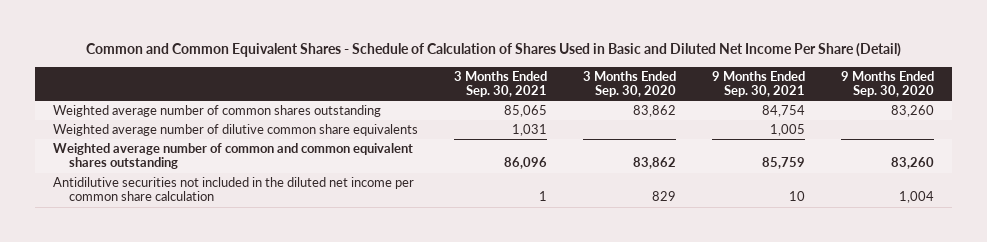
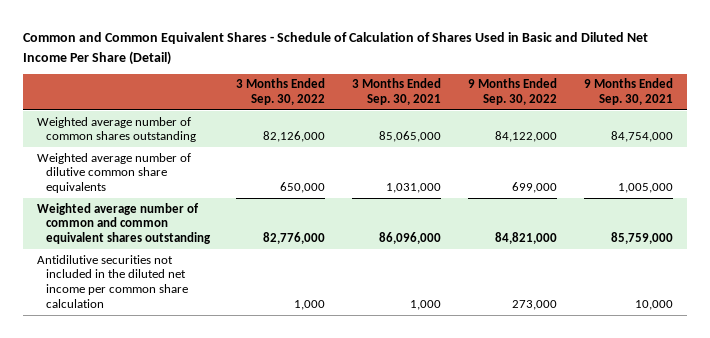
[583,70,677,98] 3 Months Ended Sep. 30, 2020 -> none
[841,70,935,98] 9 Months Ended Sep. 30, 2020 -> none
none -> [236,78,326,106] 3 Months Ended Sep. 30, 2022
none -> [468,78,558,106] 9 Months Ended Sep. 30, 2022
[504,104,548,117] 85,065 -> [379,131,442,143] 85,065,000
[762,104,806,117] 84,754 -> [611,131,674,143] 84,754,000
[512,123,548,136] 1,031 -> [386,183,442,194] 1,031,000
[770,123,806,136] 1,005 -> [618,183,674,194] 1,005,000
[504,157,548,170] 86,096 -> [379,232,442,245] 86,096,000
[762,157,806,170] 85,759 -> [611,232,674,245] 85,759,000
[539,191,548,202] 1 -> [410,300,442,311] 1,000
[789,191,806,202] 10 -> [635,300,674,311] 10,000

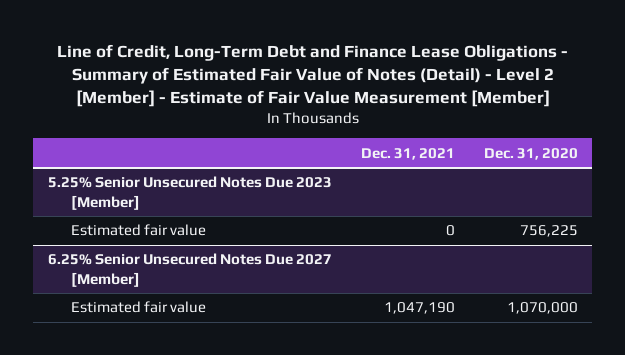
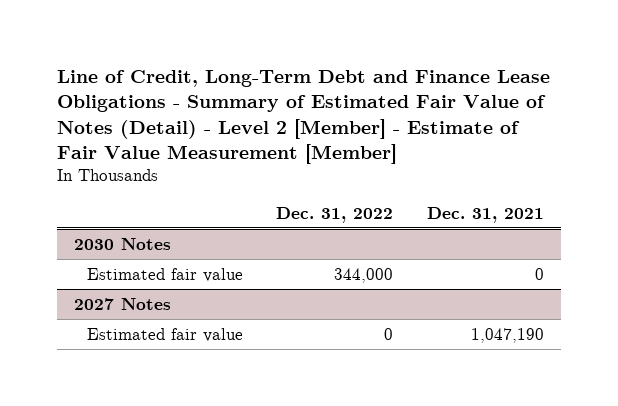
[483,147,578,160] Dec. 31, 2020 -> none
none -> [276,206,394,223] Dec. 31, 2022
[47,176,332,210] 5.25% Senior Unsecured Notes Due 2023 [Member] -> none
none -> [74,237,172,250] 2030 Notes
[47,253,332,287] 6.25% Senior Unsecured Notes Due 2027 [Member] -> [74,297,172,310] 2027 Notes

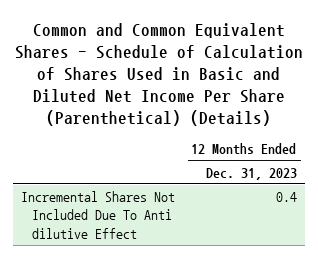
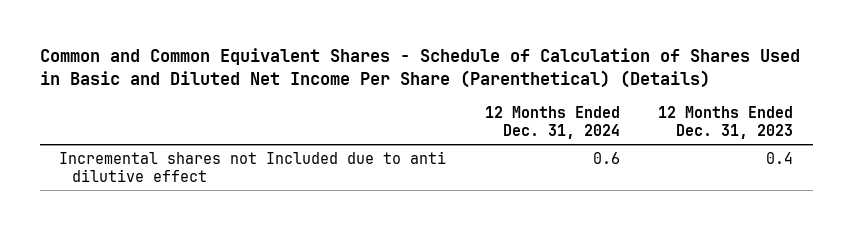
none -> [484,106,620,139] 12 Months Ended Dec. 31, 2024
[21,191,176,239] Incremental Shares Not Included Due To Anti dilutive Effect -> [59,150,447,182] Incremental shares not Included due to anti dilutive effect

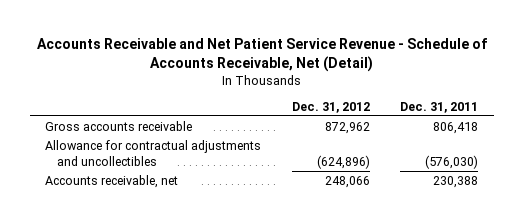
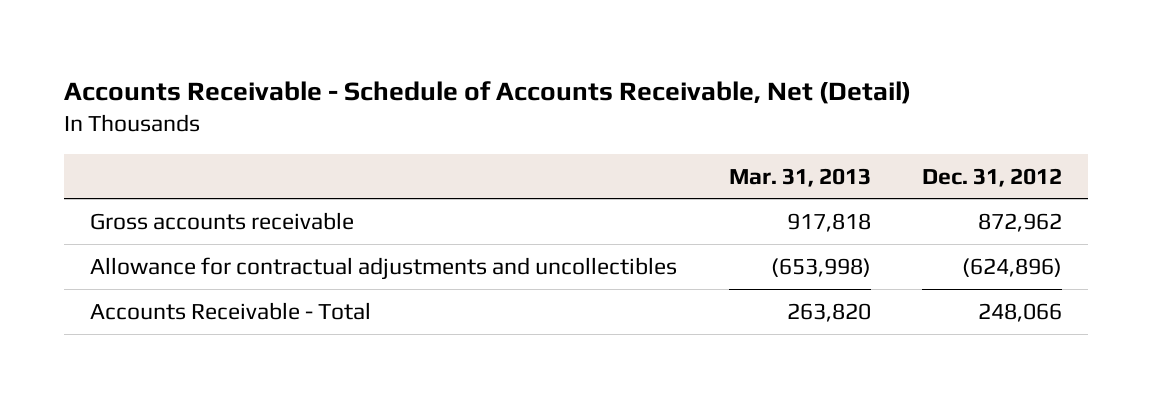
[36,38,487,73] Accounts Receivable and Net Patient Service Revenue - Schedule of Accounts Receivable, Net (Detail) -> [64,80,912,104] Accounts Receivable - Schedule of Accounts Receivable, Net (Detail)
[400,101,479,113] Dec. 31, 2011 -> none
none -> [728,167,871,187] Mar. 31, 2013
[45,174,179,188] Accounts receivable, net -> [90,301,372,320] Accounts Receivable - Total

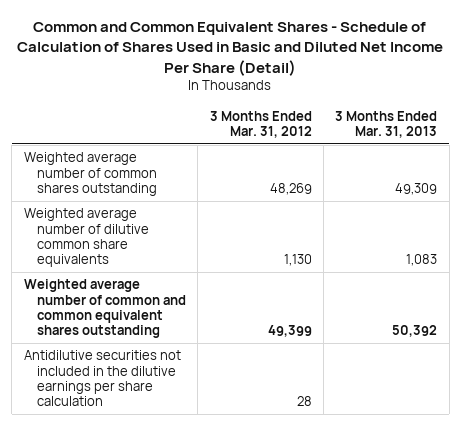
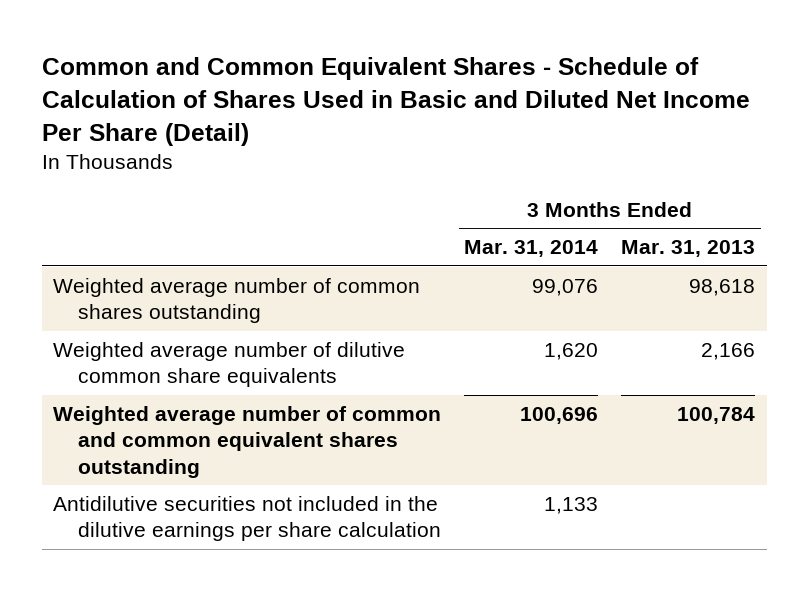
[209,110,312,138] 3 Months Ended Mar. 31, 2012 -> none
none -> [464,240,599,258] Mar. 31, 2014
[395,182,438,195] 49,309 -> [689,279,756,297] 98,618
[406,254,438,267] 1,083 -> [701,343,756,361] 2,166
[392,325,438,338] 50,392 -> [677,407,756,425] 100,784

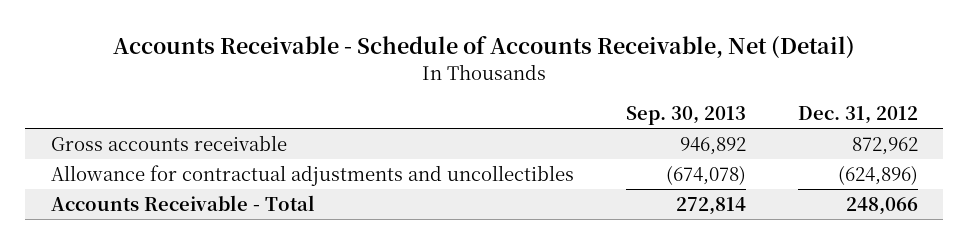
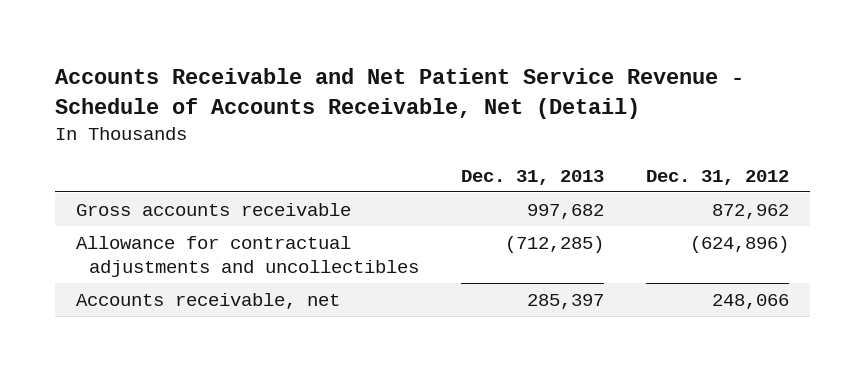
[113,36,856,60] Accounts Receivable - Schedule of Accounts Receivable, Net (Detail) -> [54,68,744,119] Accounts Receivable and Net Patient Service Revenue - Schedule of Accounts Receivable, Net (Detail)
[625,106,746,126] Sep. 30, 2013 -> none
none -> [461,169,605,185] Dec. 31, 2013
[51,194,316,211] Accounts Receivable - Total -> [75,292,340,309] Accounts receivable, net

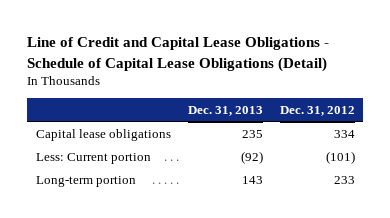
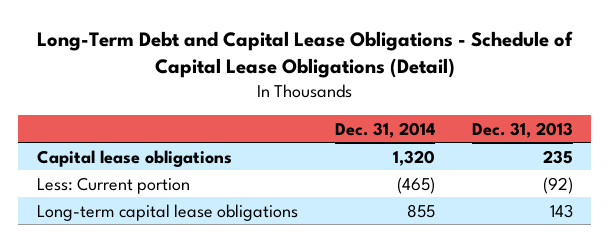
[27,37,330,72] Line of Credit and Capital Lease Obligations - Schedule of Capital Lease Obligations (Detail) -> [36,30,573,79] Long-Term Debt and Capital Lease Obligations - Schedule of Capital Lease Obligations (Detail)
[279,106,355,117] Dec. 31, 2012 -> none
none -> [334,121,435,138] Dec. 31, 2014
[35,175,136,187] Long-term portion -> [36,203,298,221] Long-term capital lease obligations

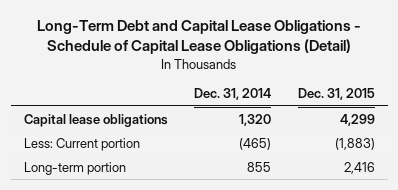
[471,121,573,138] Dec. 31, 2013 -> none
none -> [297,88,375,101] Dec. 31, 2015
[36,203,298,221] Long-term capital lease obligations -> [23,161,126,175] Long-term portion

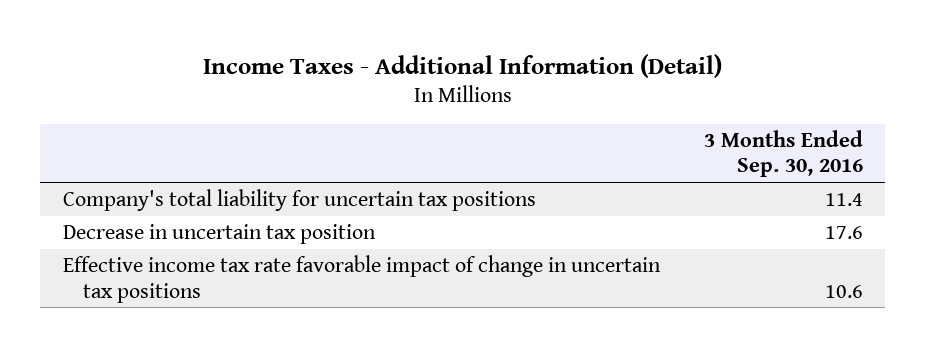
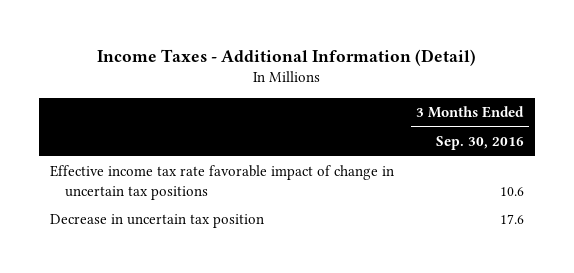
[62,189,536,212] Company's total liability for uncertain tax positions -> none
[62,224,376,245] Decrease in uncertain tax position -> [50,214,265,229] Decrease in uncertain tax position

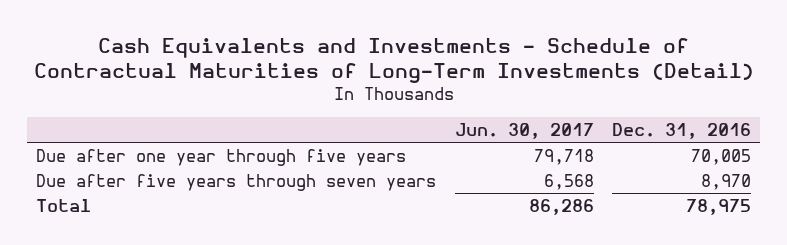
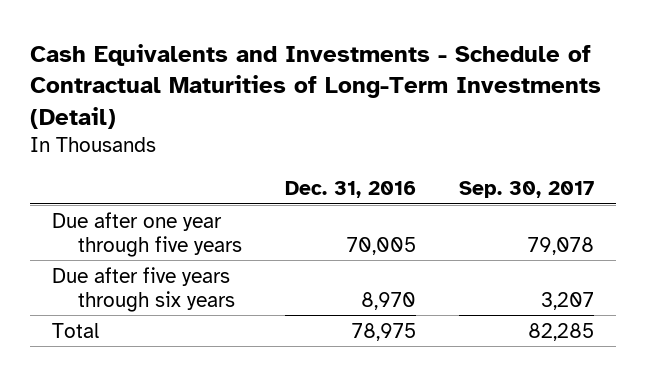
[454,122,594,139] Jun. 30, 2017 -> none
none -> [459,180,595,198] Sep. 30, 2017
[36,173,437,191] Due after five years through seven years -> [51,266,236,312] Due after five years through six years

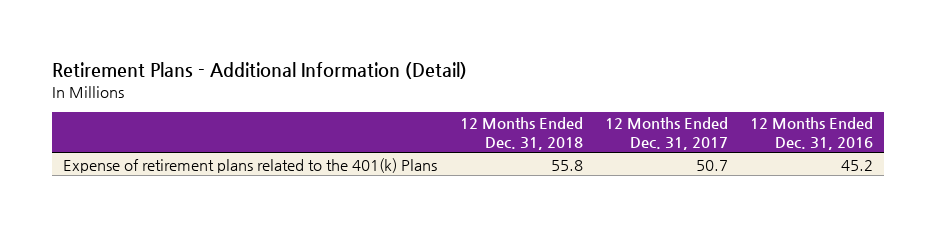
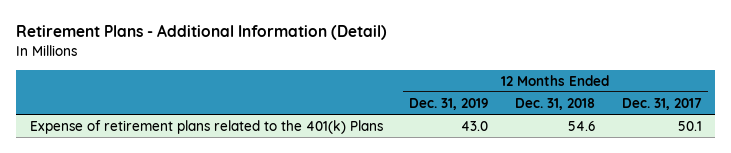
[749,117,873,150] 12 Months Ended Dec. 31, 2016 -> none
none -> [409,97,489,110] Dec. 31, 2019
[550,159,583,171] 55.8 -> [567,120,595,131] 54.6
[695,159,728,171] 50.7 -> [677,120,702,131] 50.1

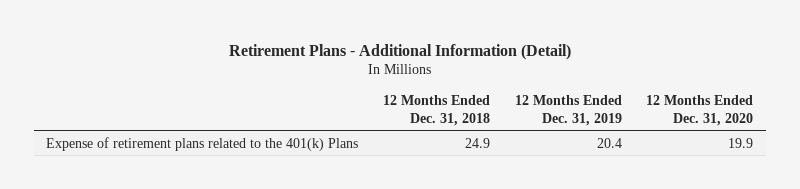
[621,97,702,110] Dec. 31, 2017 -> none
none -> [646,95,754,126] 12 Months Ended Dec. 31, 2020
[461,120,489,131] 43.0 -> [596,137,622,148] 20.4
[567,120,595,131] 54.6 -> [465,137,491,148] 24.9

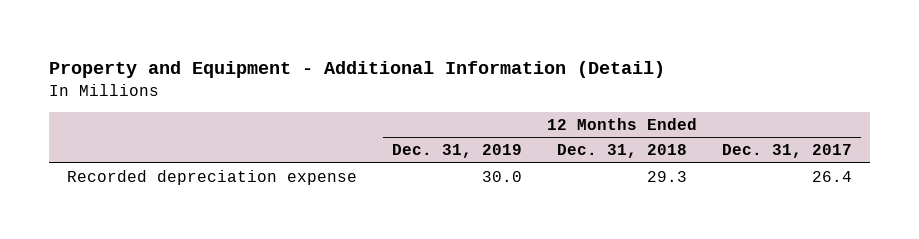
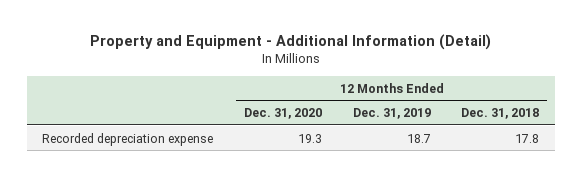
[721,144,852,159] Dec. 31, 2017 -> none
none -> [243,108,322,120] Dec. 31, 2020
[481,171,522,183] 30.0 -> [406,133,431,143] 18.7
[646,171,687,183] 29.3 -> [515,133,540,143] 17.8

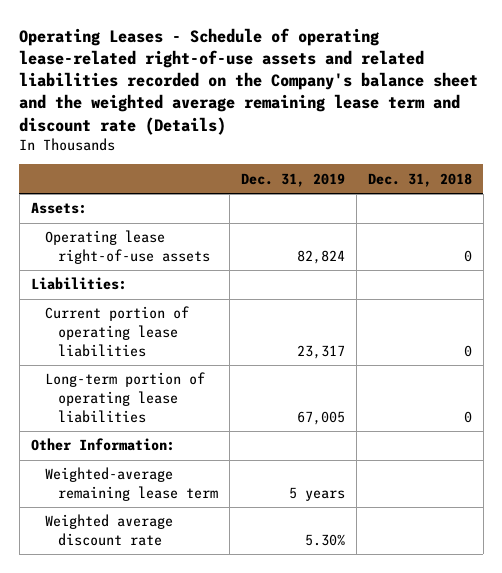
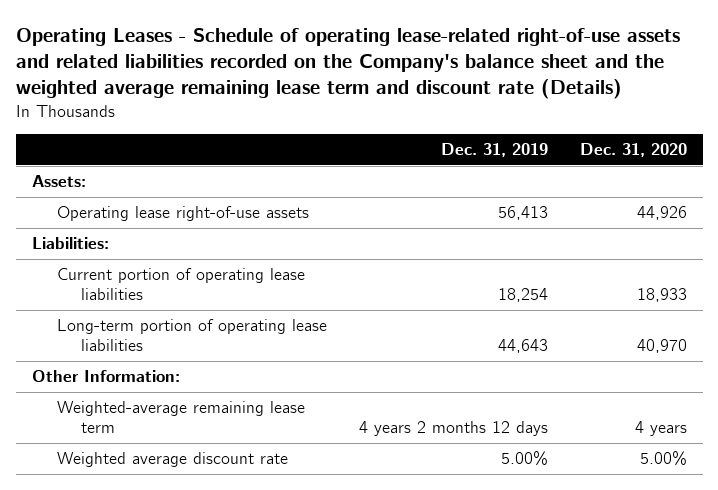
[367,172,472,187] Dec. 31, 2018 -> none
none -> [579,143,687,158] Dec. 31, 2020
[297,250,346,265] 82,824 -> [497,206,548,221] 56,413
[297,344,346,359] 23,317 -> [497,288,548,303] 18,254
[297,410,346,425] 67,005 -> [497,339,548,354] 44,643
[289,487,346,502] 5 years -> [358,421,548,437] 4 years 2 months 12 days
[305,534,346,547] 5.30% -> [500,451,548,467] 5.00%

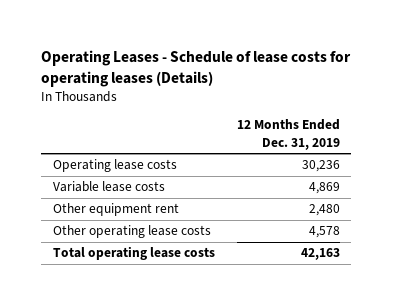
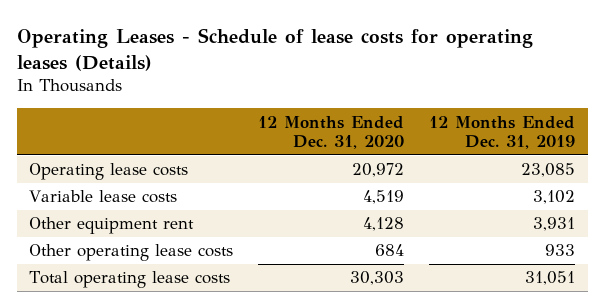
none -> [258,115,405,150] 12 Months Ended Dec. 31, 2020
[302,160,341,173] 30,236 -> [521,163,576,178] 23,085
[309,182,341,195] 4,869 -> [533,190,576,205] 3,102
[309,204,341,217] 2,480 -> [533,217,576,232] 3,931
[309,226,341,239] 4,578 -> [545,244,576,257] 933
[301,248,341,261] 42,163 -> [525,271,576,286] 31,051

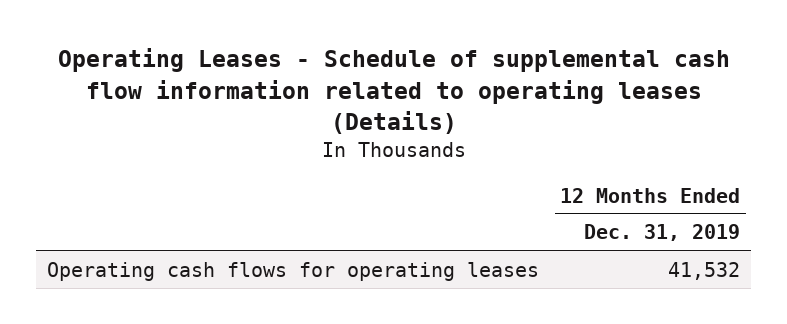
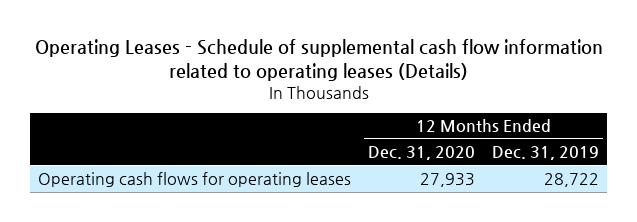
none -> [368,146,476,161] Dec. 31, 2020
[668,261,741,280] 41,532 -> [544,173,600,188] 28,722

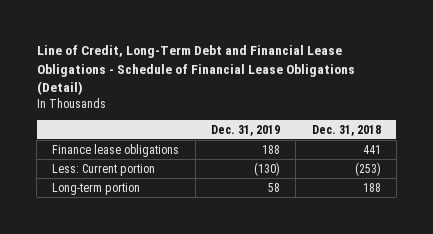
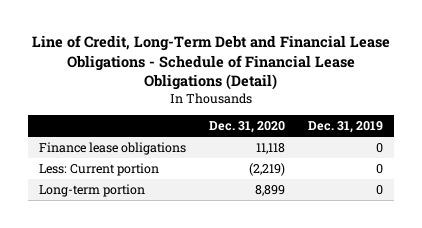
[311,124,381,136] Dec. 31, 2018 -> none
none -> [208,121,285,134] Dec. 31, 2020
[262,144,281,154] 188 -> [375,143,383,154] 0
[254,161,281,176] (130) -> [375,164,383,175] 0
[268,182,281,192] 58 -> [375,185,383,196] 0

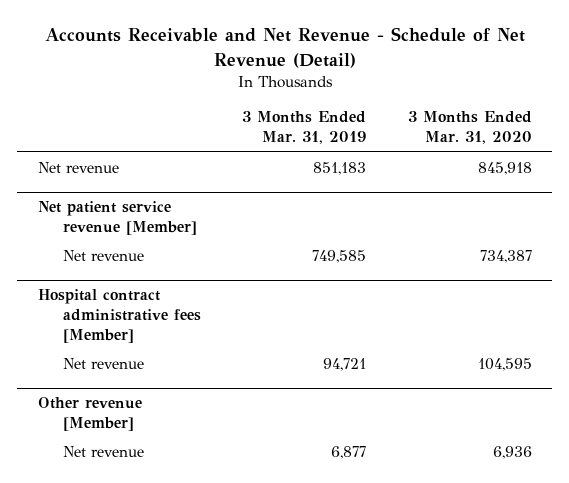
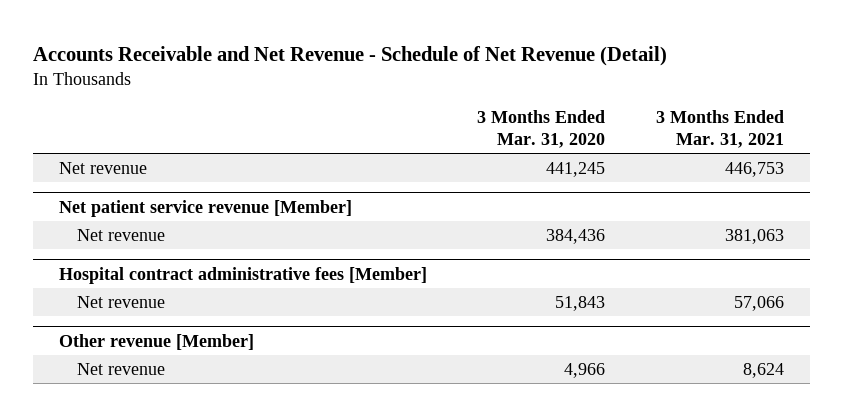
[242,111,367,145] 3 Months Ended Mar. 31, 2019 -> none
none -> [656,109,785,148] 3 Months Ended Mar. 31, 2021
[477,161,532,175] 845,918 -> [546,161,606,177] 441,245
[479,249,532,263] 734,387 -> [546,228,606,244] 384,436
[477,357,532,371] 104,595 -> [555,295,606,311] 51,843
[492,445,532,459] 6,936 -> [564,362,606,378] 4,966

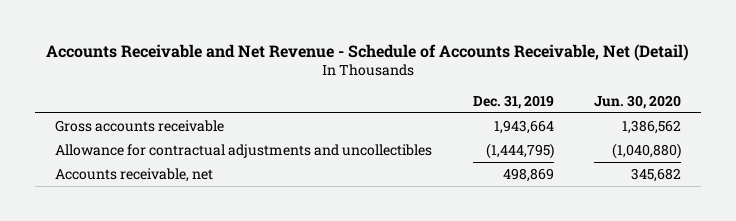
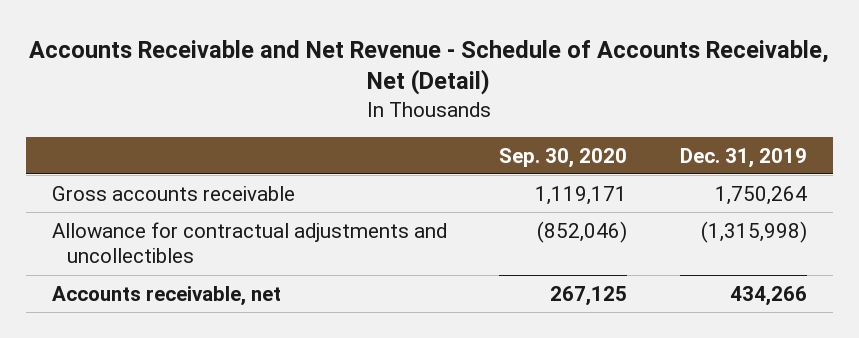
[594,95,682,110] Jun. 30, 2020 -> none
none -> [499,147,628,168] Sep. 30, 2020
[493,119,554,134] 1,943,664 -> [714,185,807,205] 1,750,264
[485,142,554,159] (1,444,795) -> [700,220,807,243] (1,315,998)
[502,167,554,182] 498,869 -> [729,285,807,306] 434,266

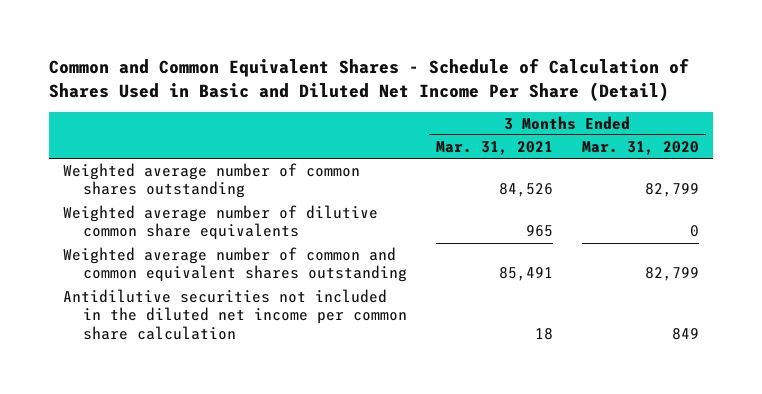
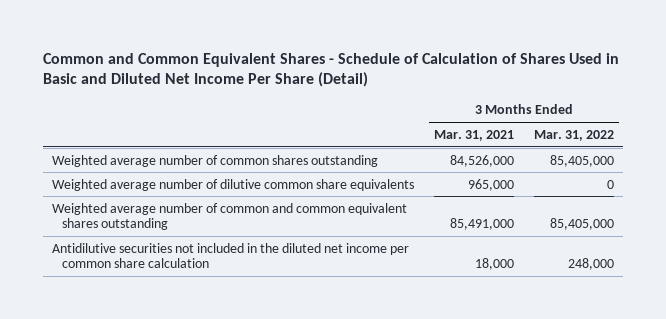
[581,140,699,155] Mar. 31, 2020 -> none
none -> [533,129,614,141] Mar. 31, 2022
[498,183,553,198] 84,526 -> [450,154,515,167] 84,526,000
[525,225,553,238] 965 -> [468,178,515,191] 965,000
[498,267,553,282] 85,491 -> [450,218,515,231] 85,491,000
[534,327,553,340] 18 -> [475,258,515,271] 18,000

